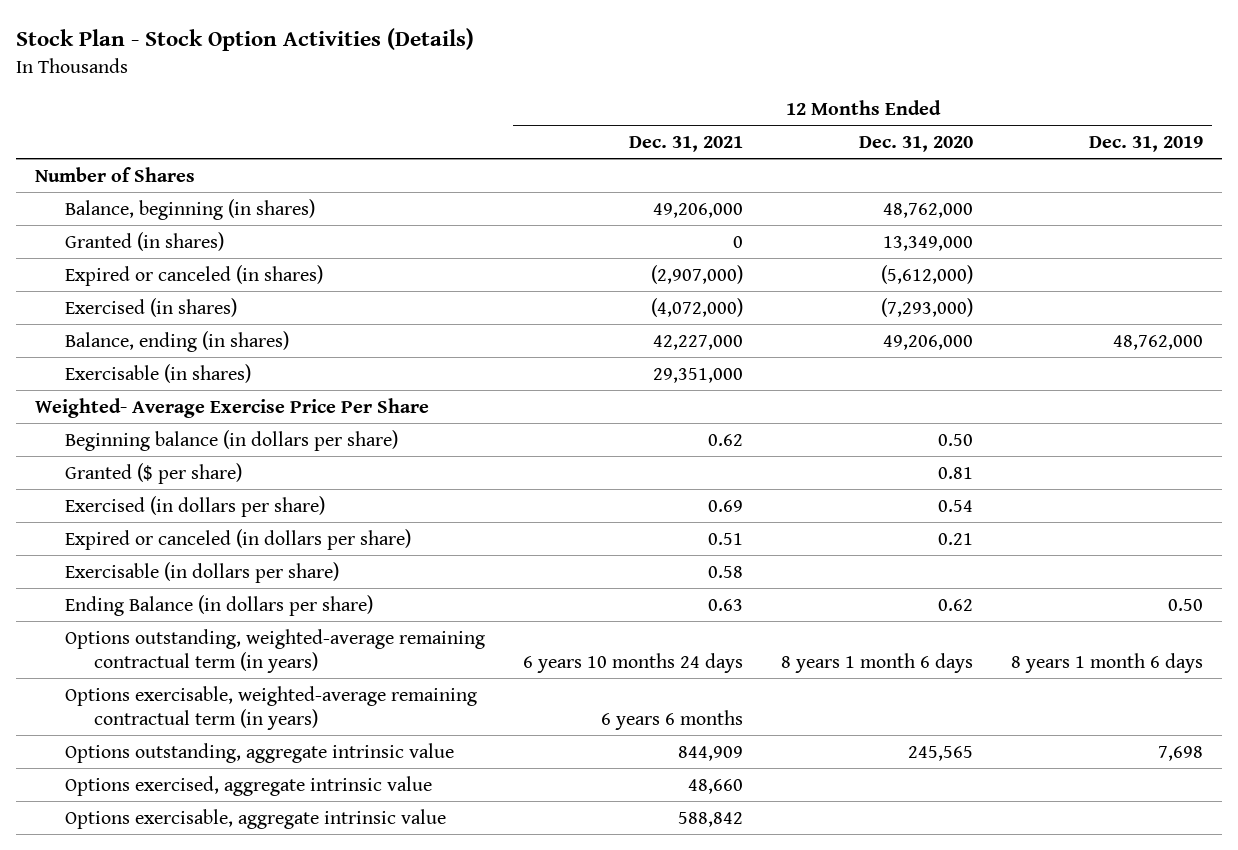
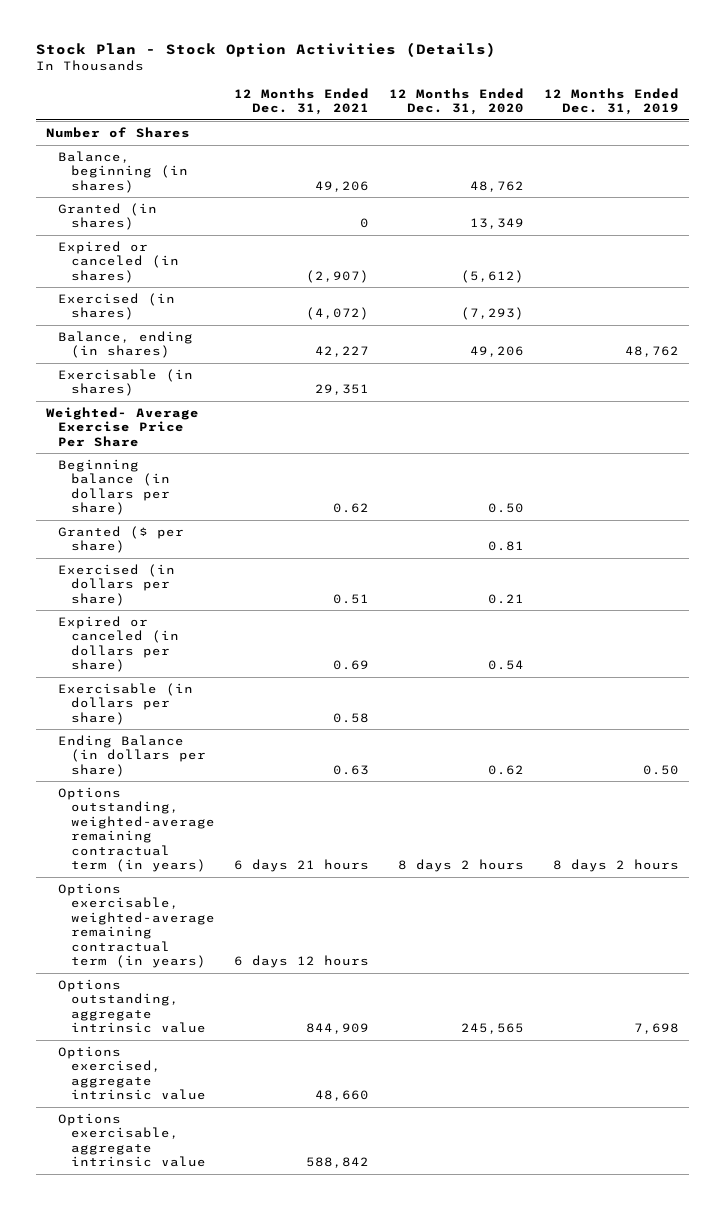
[652,202,743,218] 49,206,000 -> [315,180,370,192] 49,206
[882,202,973,218] 48,762,000 -> [470,180,525,192] 48,762
[882,235,973,251] 13,349,000 -> [470,218,525,230] 13,349
[650,264,743,284] (2,907,000) -> [306,269,370,283] (2,907)
[880,264,973,284] (5,612,000) -> [461,269,525,283] (5,612)
[650,297,743,317] (4,072,000) -> [306,307,370,321] (4,072)
[880,297,973,317] (7,293,000) -> [461,307,525,321] (7,293)
[652,334,743,350] 42,227,000 -> [315,346,370,358] 42,227
[882,334,973,350] 49,206,000 -> [470,346,525,358] 49,206
[1112,334,1203,350] 48,762,000 -> [625,346,680,358] 48,762
[652,367,743,383] 29,351,000 -> [315,384,370,396] 29,351
[707,499,743,512] 0.69 -> [333,593,370,604] 0.51
[937,499,973,512] 0.54 -> [488,593,525,604] 0.21
[707,532,743,545] 0.51 -> [333,660,370,671] 0.69
[937,532,973,545] 0.21 -> [488,660,525,671] 0.54
[522,652,743,673] 6 years 10 months 24 days -> [234,858,370,872] 6 days 21 hours
[780,652,973,673] 8 years 1 month 6 days -> [398,858,525,872] 8 days 2 hours
[1010,652,1203,673] 8 years 1 month 6 days -> [553,858,680,872] 8 days 2 hours
[600,709,743,730] 6 years 6 months -> [234,954,370,968] 6 days 12 hours

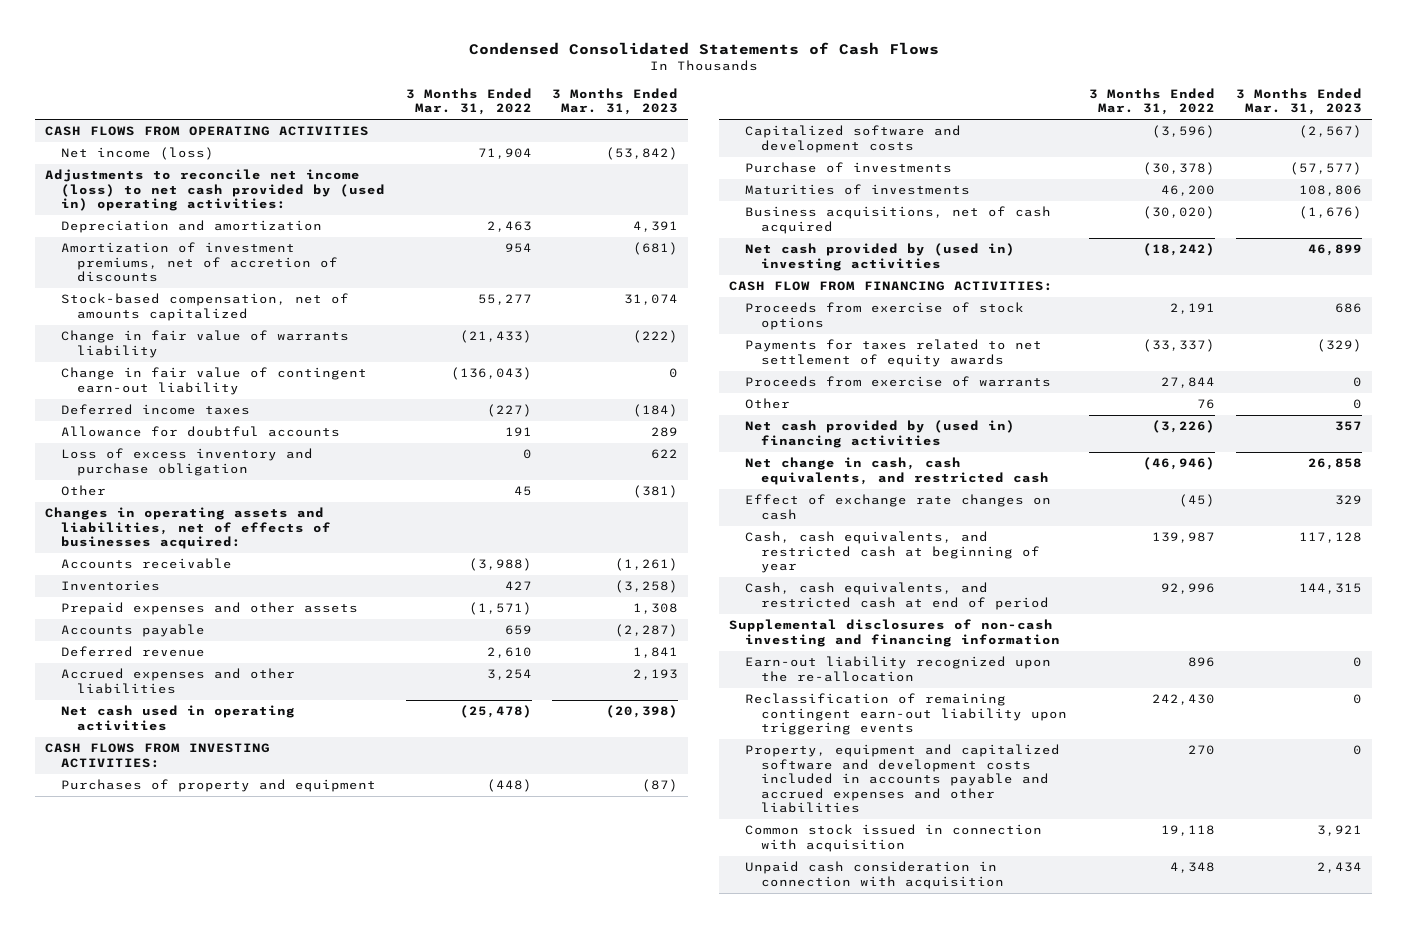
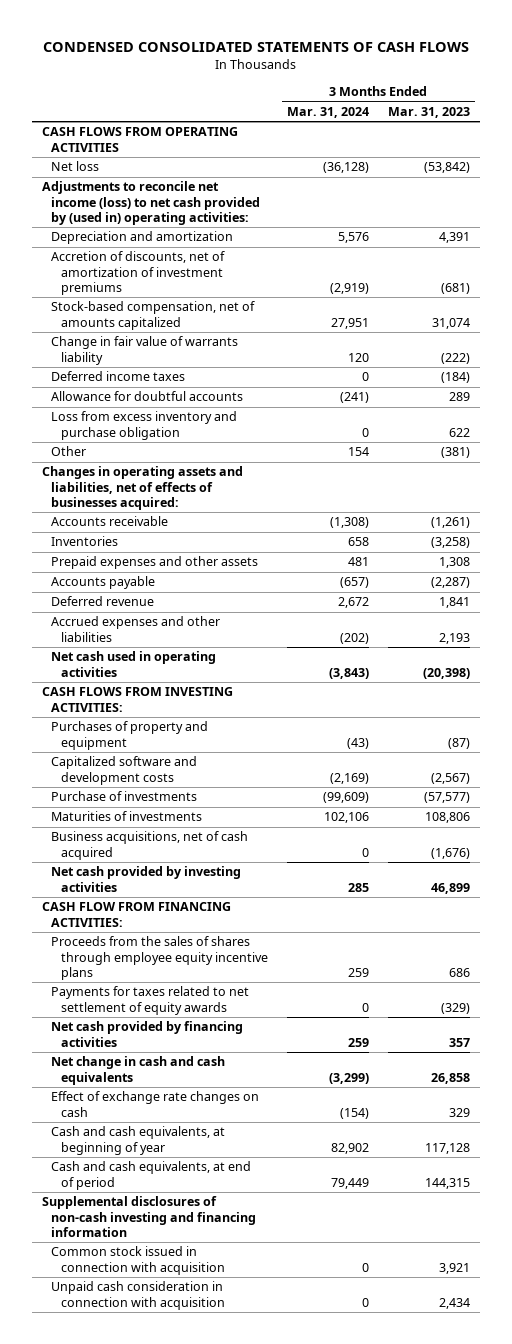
[468,41,939,55] Condensed Consolidated Statements of Cash Flows -> [42,41,469,52] CONDENSED CONSOLIDATED STATEMENTS OF CASH FLOWS
[405,87,532,116] 3 Months Ended Mar. 31, 2022 -> none
none -> [286,106,369,118] Mar. 31, 2024
[61,147,215,161] Net income (loss) -> [51,161,100,172] Net loss
[61,242,339,283] Amortization of investment premiums, net of accretion of discounts -> [51,251,226,295] Accretion of discounts, net of amortization of investment premiums
[61,367,368,395] Change in fair value of contingent earn-out liability -> none
[61,448,314,476] Loss of excess inventory and purchase obligation -> [51,411,238,440] Loss from excess inventory and purchase obligation
[744,243,1015,271] Net cash provided by (used in) investing activities -> [51,866,242,892] Net cash provided by investing activities
[744,302,1024,330] Proceeds from exercise of stock options -> [51,936,268,980] Proceeds from the sales of shares through employee equity incentive plans
[744,376,1051,388] Proceeds from exercise of warrants -> none
[744,398,790,410] Other -> none
[744,420,1015,448] Net cash provided by (used in) financing activities -> [51,1021,244,1047] Net cash provided by financing activities
[744,457,1049,485] Net change in cash, cash equivalents, and restricted cash -> [51,1056,226,1085] Net change in cash and cash equivalents
[744,531,1040,574] Cash, cash equivalents, and restricted cash at beginning of year -> [51,1126,226,1155] Cash and cash equivalents, at beginning of year
[744,582,1049,610] Cash, cash equivalents, and restricted cash at end of period -> [51,1161,252,1190] Cash and cash equivalents, at end of period
[744,656,1051,682] Earn-out liability recognized upon the re-allocation -> none
[744,693,1067,736] Reclassification of remaining contingent earn-out liability upon triggering events -> none
[744,744,1060,814] Property, equipment and capitalized software and development costs included in accounts payable and accrued expenses and other liabilities -> none

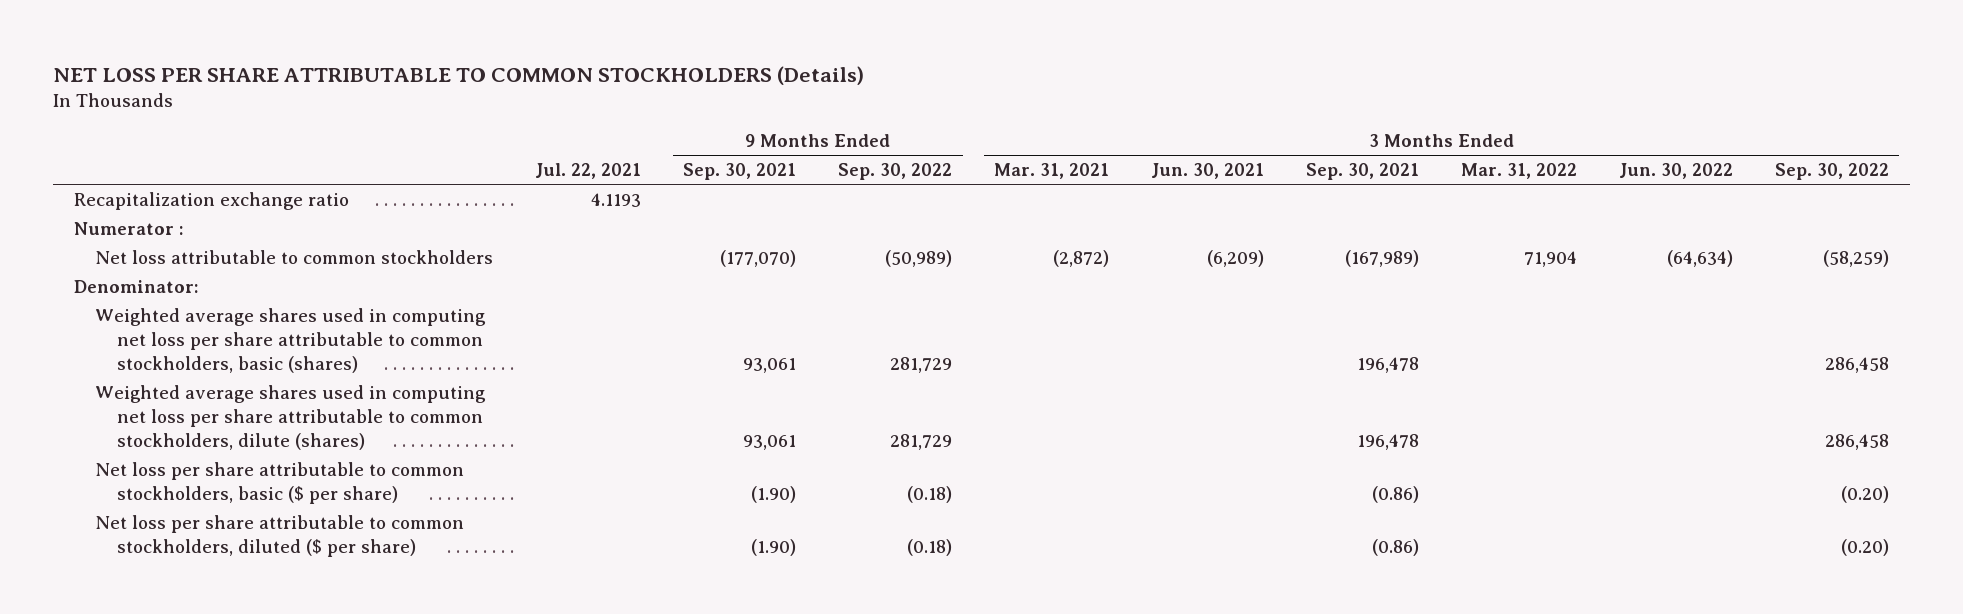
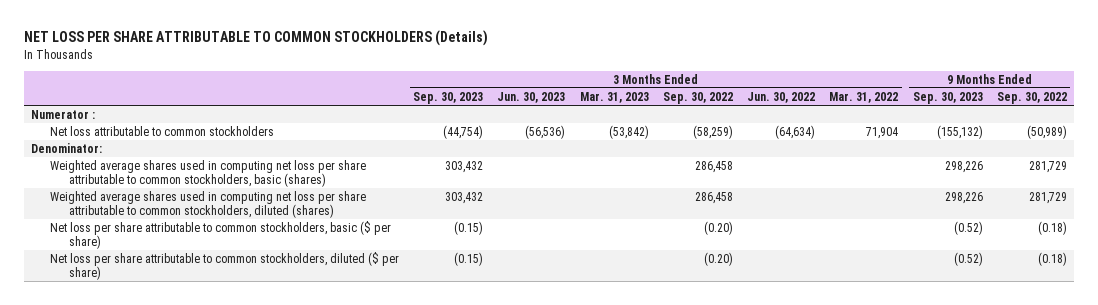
[535,162,642,179] Jul. 22, 2021 -> none
[683,162,797,180] Sep. 30, 2021 -> none
[994,162,1110,179] Mar. 31, 2021 -> none
[1151,162,1265,179] Jun. 30, 2021 -> none
[1306,162,1420,180] Sep. 30, 2021 -> none
none -> [413,91,484,104] Sep. 30, 2023
none -> [497,91,566,103] Jun. 30, 2023
none -> [579,91,649,103] Mar. 31, 2023
none -> [912,91,983,104] Sep. 30, 2023
[74,191,350,210] Recapitalization exchange ratio -> none
[95,384,487,450] Weighted average shares used in computing net loss per share attributable to common stockholders, dilute (shares) -> [49,190,366,219] Weighted average shares used in computing net loss per share attributable to common stockholders, diluted (shares)

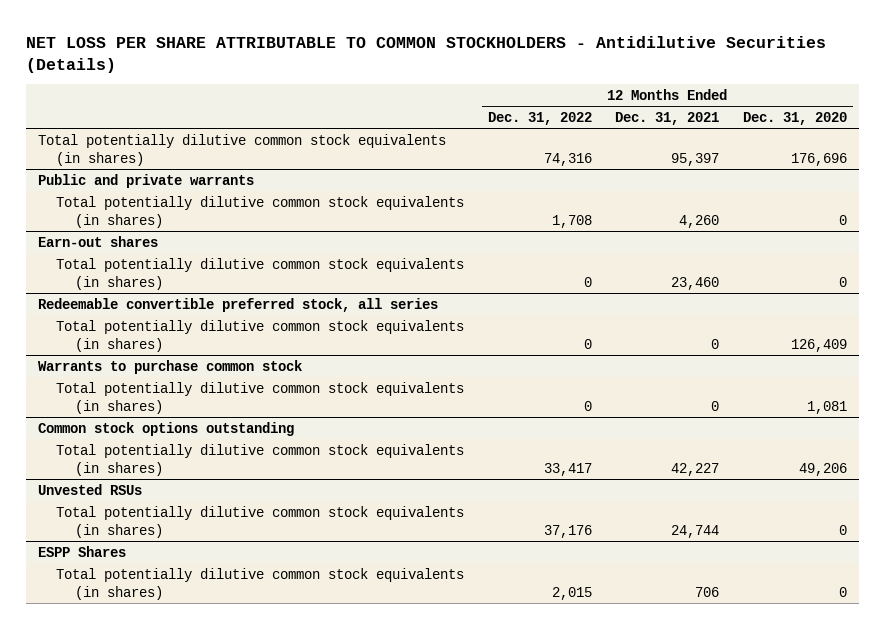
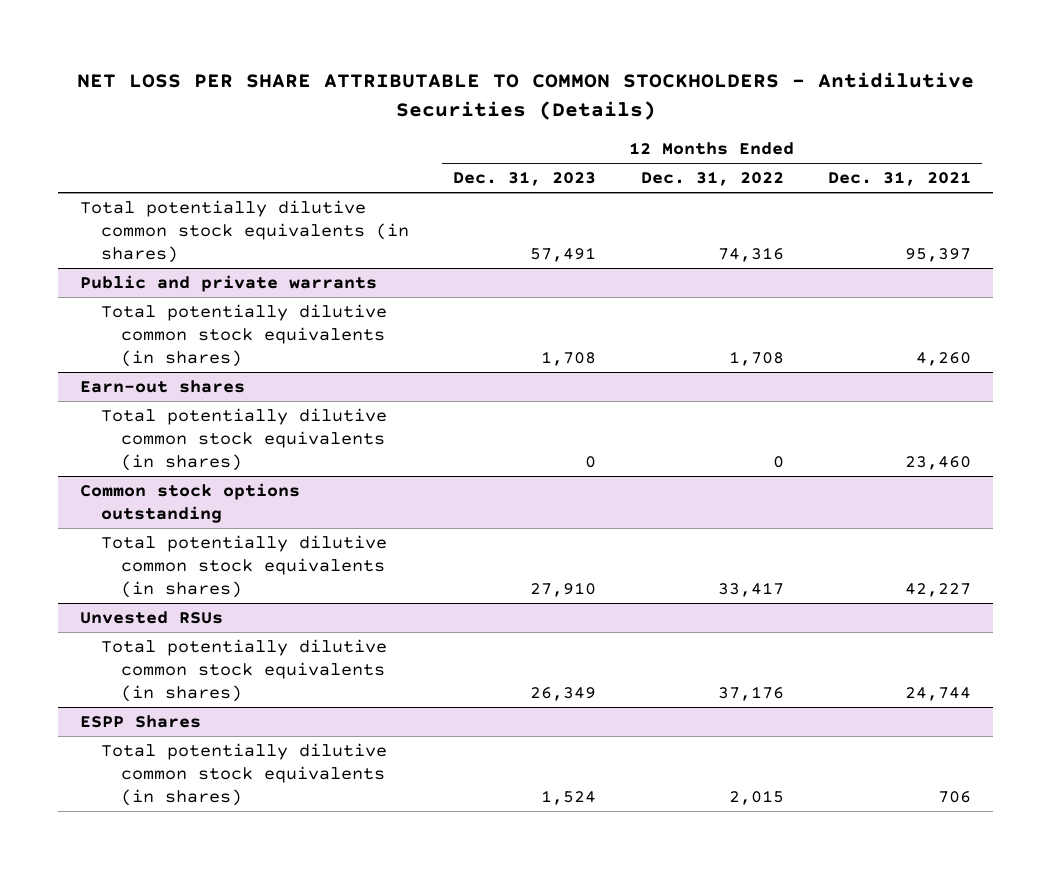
[743,111,848,125] Dec. 31, 2020 -> none
none -> [453,171,597,187] Dec. 31, 2023
[37,297,438,312] Redeemable convertible preferred stock, all series -> none
[56,319,465,352] Total potentially dilutive common stock equivalents (in shares) -> none
[37,359,302,374] Warrants to purchase common stock -> none
[56,381,465,414] Total potentially dilutive common stock equivalents (in shares) -> none

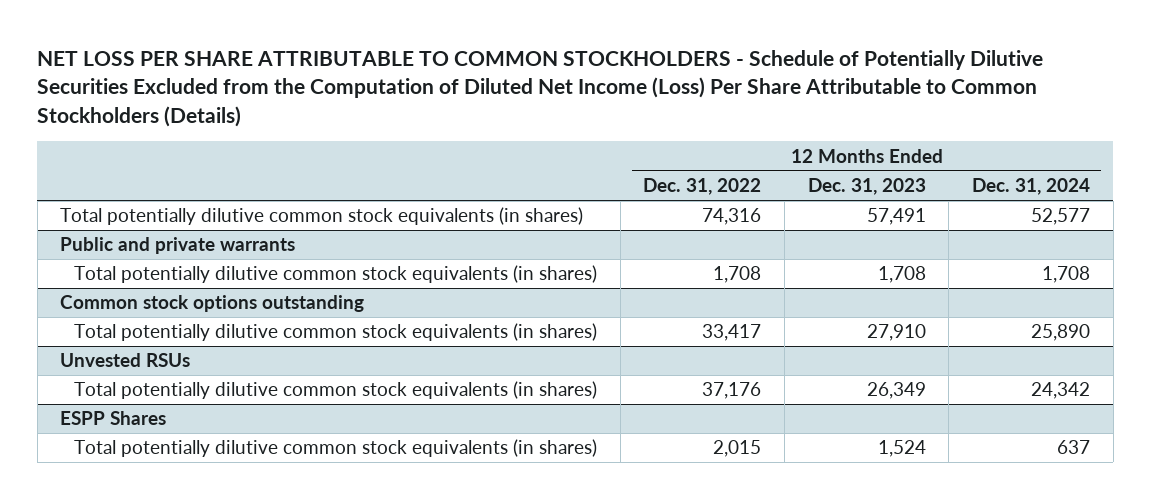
[76,71,974,120] NET LOSS PER SHARE ATTRIBUTABLE TO COMMON STOCKHOLDERS - Antidilutive Securities (Details) -> [37,49,1044,128] NET LOSS PER SHARE ATTRIBUTABLE TO COMMON STOCKHOLDERS - Schedule of Potentially Dilutive Securities Excluded from the Computation of Diluted Net Income (Loss) Per Share Attributable to Common Stockholders (Details)
[828,171,972,187] Dec. 31, 2021 -> none
none -> [971,178,1090,196] Dec. 31, 2024
[80,379,246,393] Earn-out shares -> none
[100,407,387,472] Total potentially dilutive common stock equivalents (in shares) -> none

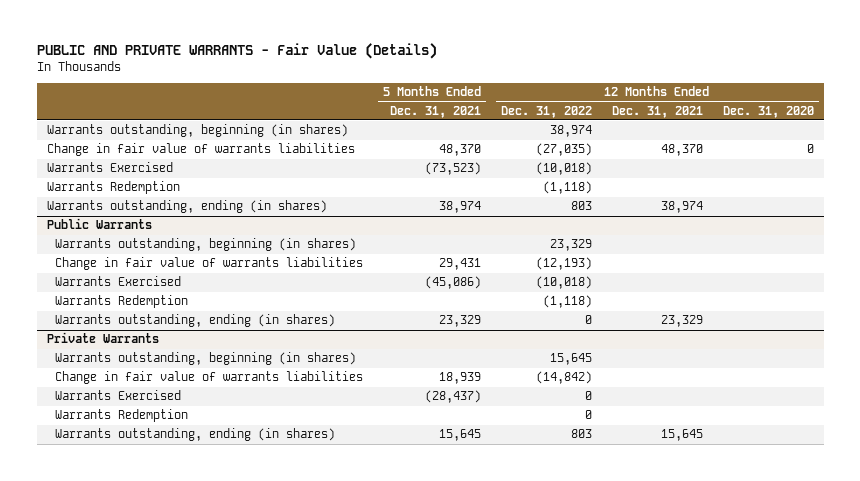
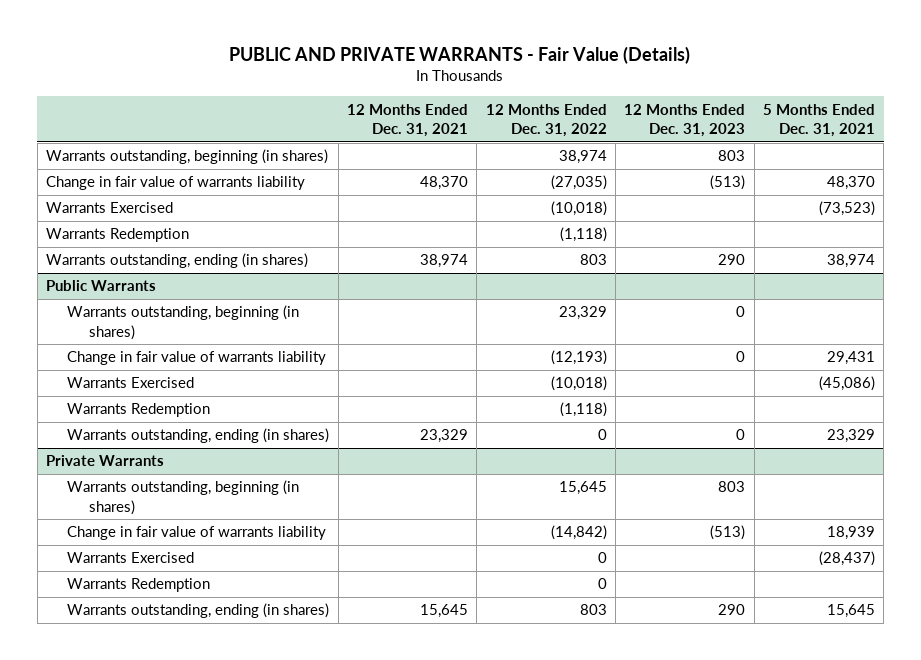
[722,105,814,118] Dec. 31, 2020 -> none
none -> [624,103,746,138] 12 Months Ended Dec. 31, 2023
[46,143,355,157] Change in fair value of warrants liabilities -> [45,176,305,191] Change in fair value of warrants liability
[54,257,363,271] Change in fair value of warrants liabilities -> [67,351,327,366] Change in fair value of warrants liability
[54,371,363,385] Change in fair value of warrants liabilities -> [67,526,327,541] Change in fair value of warrants liability

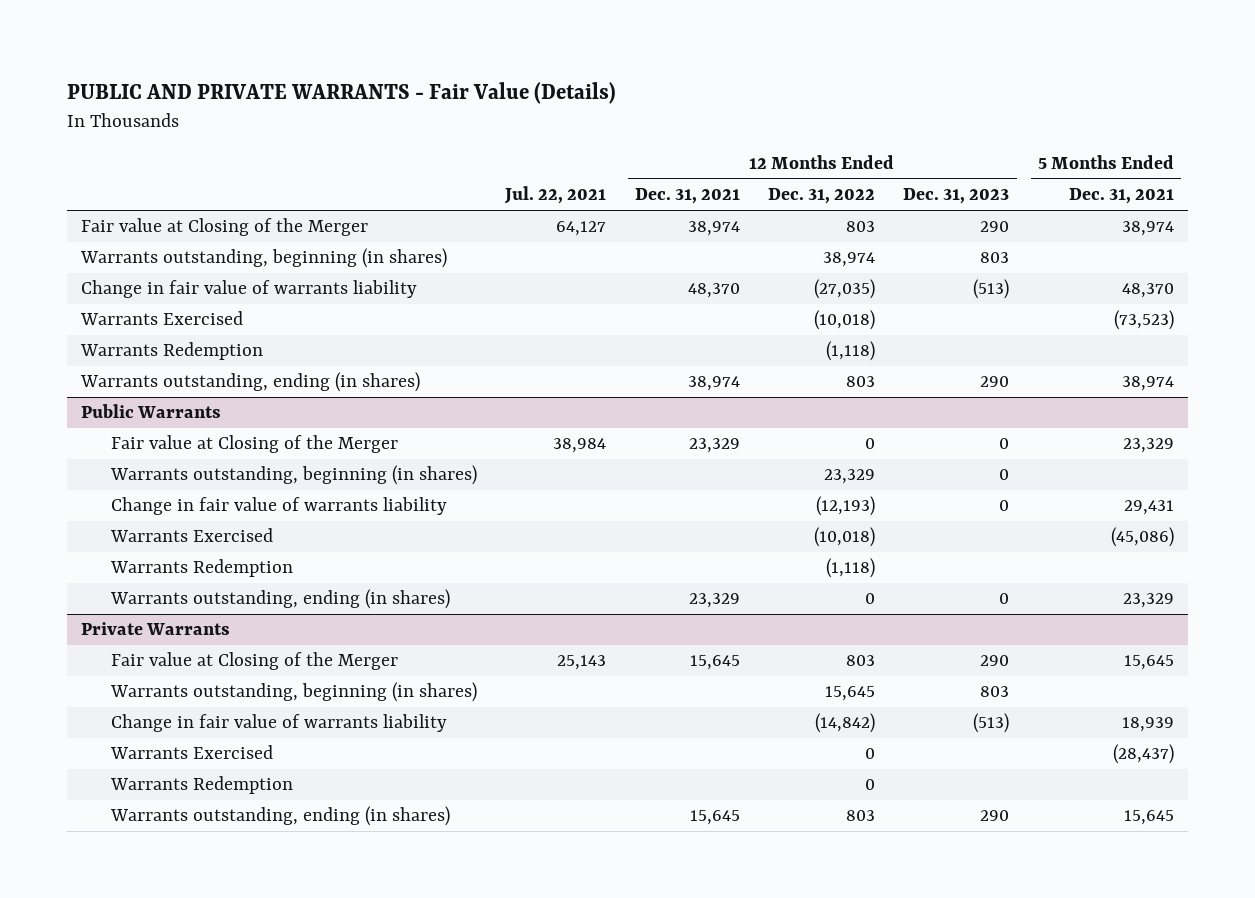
none -> [504,186,607,205] Jul. 22, 2021
none -> [81,218,369,237] Fair value at Closing of the Merger
none -> [111,435,399,454] Fair value at Closing of the Merger
none -> [111,652,399,671] Fair value at Closing of the Merger

